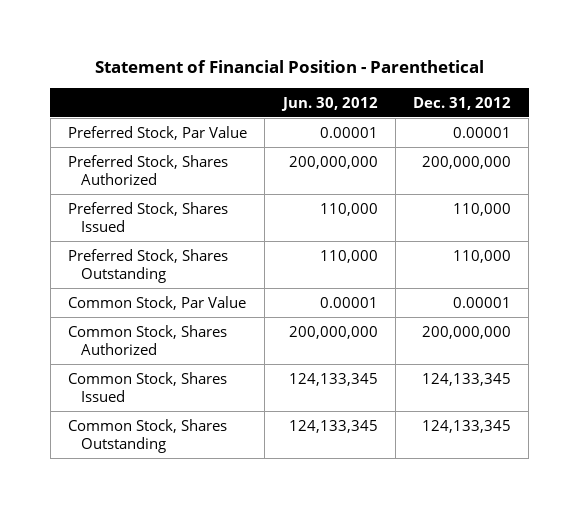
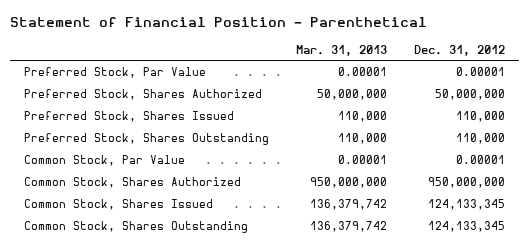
[280,96,378,111] Jun. 30, 2012 -> none
none -> [295,44,387,56] Mar. 31, 2013
[422,155,512,169] 200,000,000 -> [435,88,506,100] 50,000,000
[422,325,512,339] 200,000,000 -> [428,176,506,188] 950,000,000

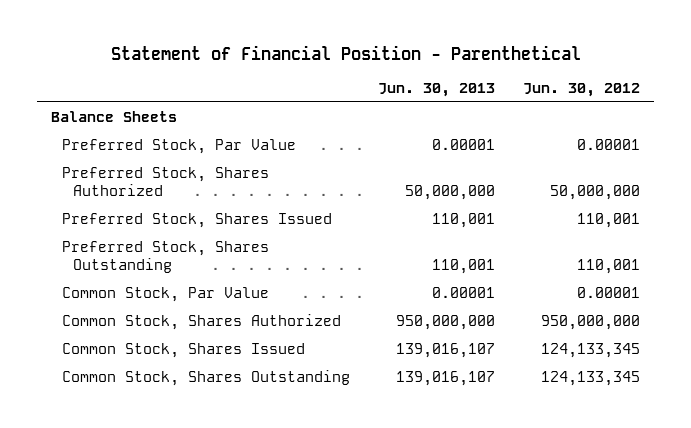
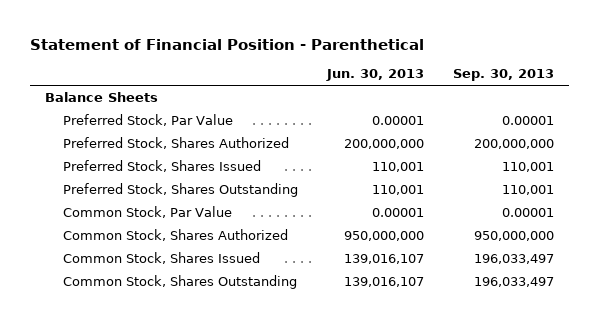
[523,82,641,97] Jun. 30, 2012 -> none
none -> [453,69,555,82] Sep. 30, 2013
[405,184,496,200] 50,000,000 -> [344,138,425,149] 200,000,000

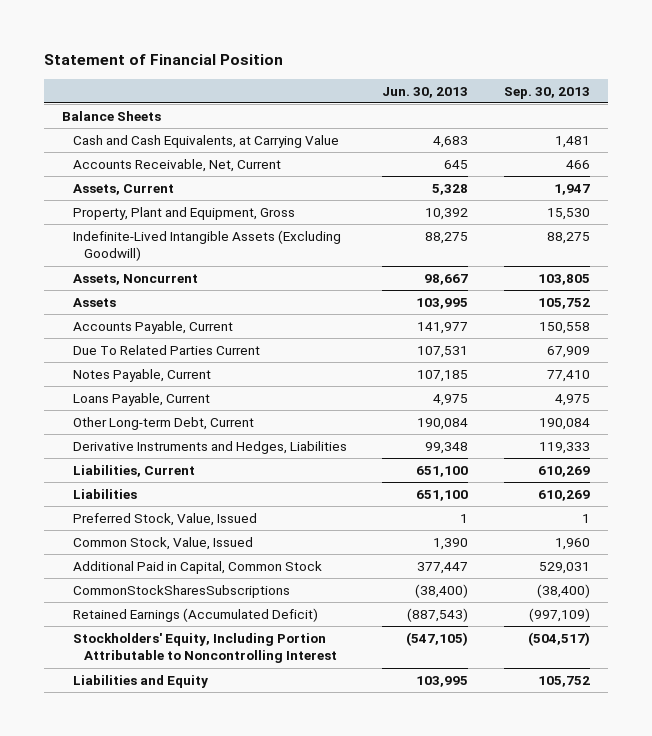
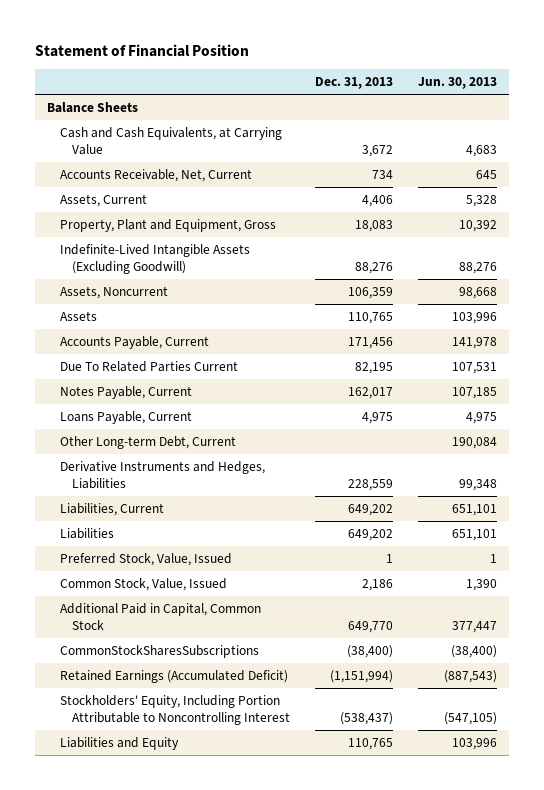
[503,86,590,99] Sep. 30, 2013 -> none
none -> [314,76,393,89] Dec. 31, 2013
[425,231,469,244] 88,275 -> [458,261,497,274] 88,276
[424,273,469,285] 98,667 -> [458,286,497,299] 98,668
[416,297,469,309] 103,995 -> [451,311,497,324] 103,996
[417,321,469,334] 141,977 -> [451,336,497,349] 141,978
[416,465,469,477] 651,100 -> [451,503,497,516] 651,101
[416,489,469,501] 651,100 -> [451,528,497,541] 651,101
[416,675,469,687] 103,995 -> [451,737,497,750] 103,996

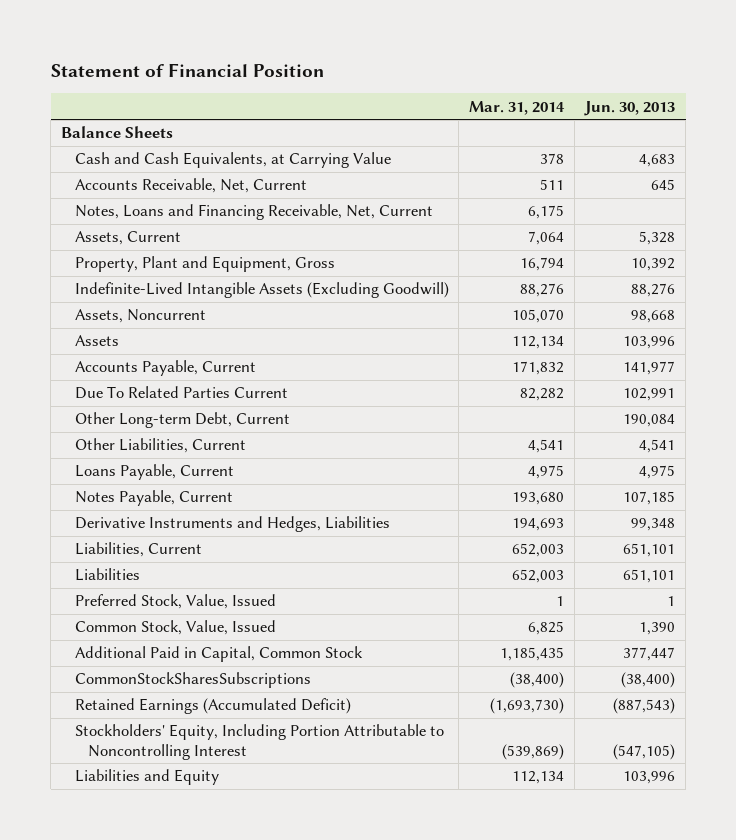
[314,76,393,89] Dec. 31, 2013 -> none
none -> [469,100,566,115] Mar. 31, 2014
none -> [74,204,433,221] Notes, Loans and Financing Receivable, Net, Current
[451,336,497,349] 141,978 -> [623,361,676,376] 141,977
[451,361,497,374] 107,531 -> [623,388,676,402] 102,991
none -> [74,438,246,454] Other Liabilities, Current
[59,410,192,424] Loans Payable, Current -> [74,464,234,481] Loans Payable, Current
[59,385,192,399] Notes Payable, Current -> [74,490,233,507] Notes Payable, Current

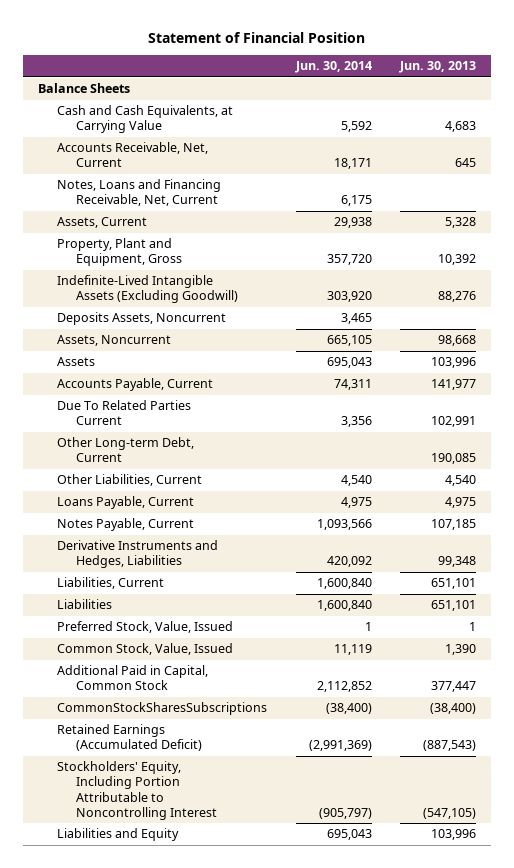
[469,100,566,115] Mar. 31, 2014 -> none
none -> [294,61,372,74] Jun. 30, 2014
none -> [56,312,226,326] Deposits Assets, Noncurrent
[623,414,676,428] 190,084 -> [431,453,477,465] 190,085
[639,439,676,454] 4,541 -> [445,475,477,487] 4,540

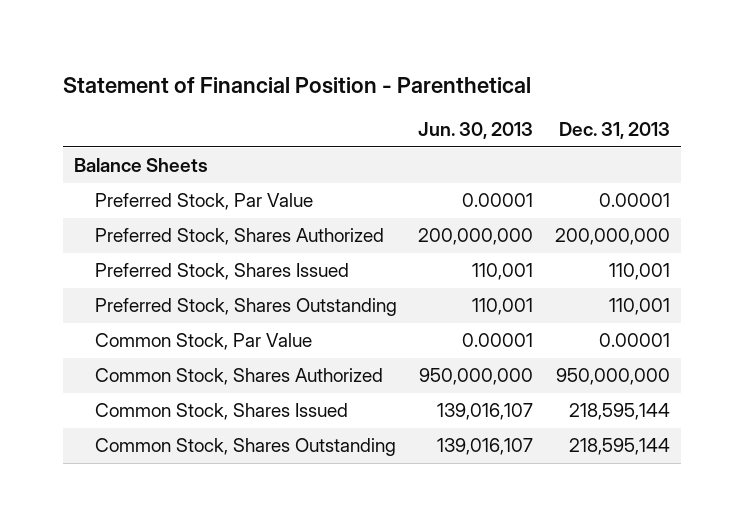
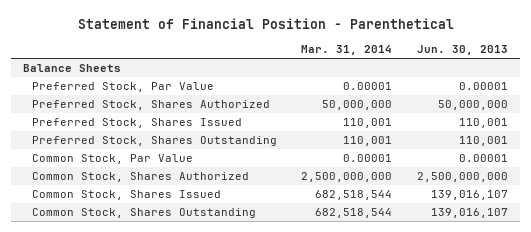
[558,122,670,140] Dec. 31, 2013 -> none
none -> [301,45,393,56] Mar. 31, 2014
[418,228,534,246] 200,000,000 -> [437,100,508,111] 50,000,000
[419,368,534,386] 950,000,000 -> [416,172,508,183] 2,500,000,000

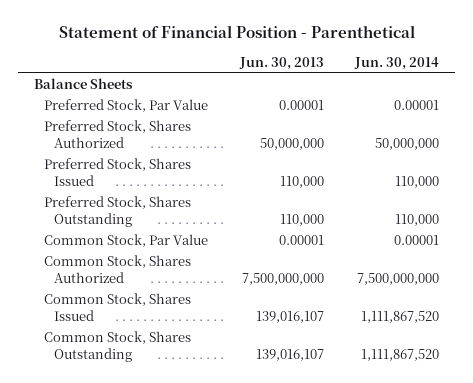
[301,45,393,56] Mar. 31, 2014 -> none
none -> [354,57,440,71] Jun. 30, 2014
[458,118,508,129] 110,001 -> [279,175,324,188] 110,000
[458,136,508,147] 110,001 -> [279,213,324,226] 110,000
[416,172,508,183] 2,500,000,000 -> [241,272,324,285] 7,500,000,000

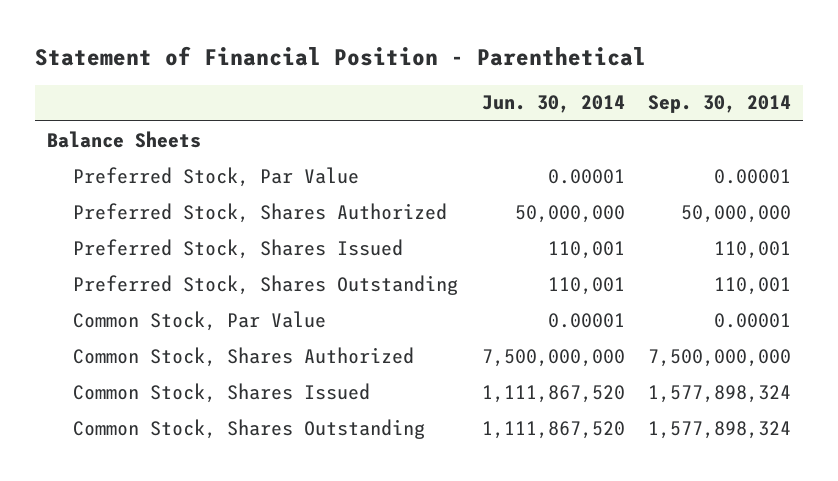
[238,57,324,71] Jun. 30, 2013 -> none
none -> [648,95,792,114] Sep. 30, 2014
[395,175,440,188] 110,000 -> [547,240,625,259] 110,001
[395,213,440,226] 110,000 -> [547,276,625,295] 110,001

